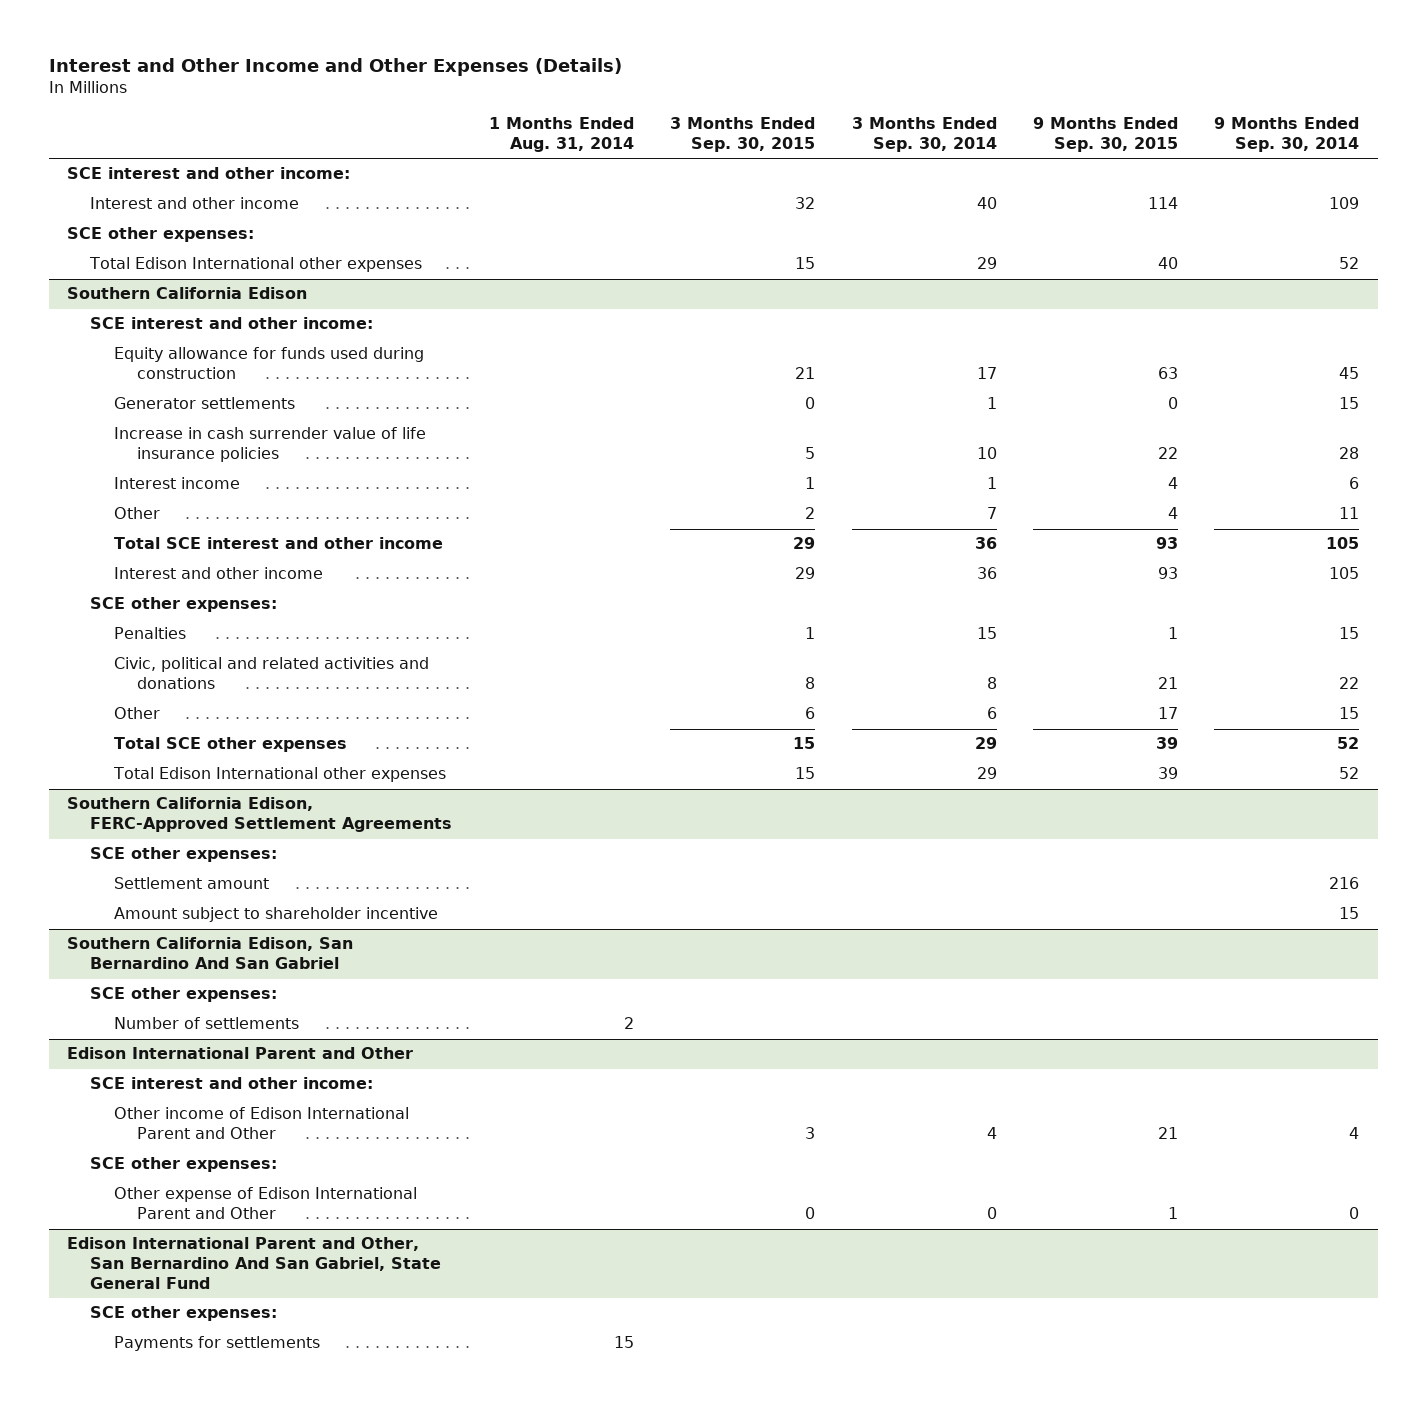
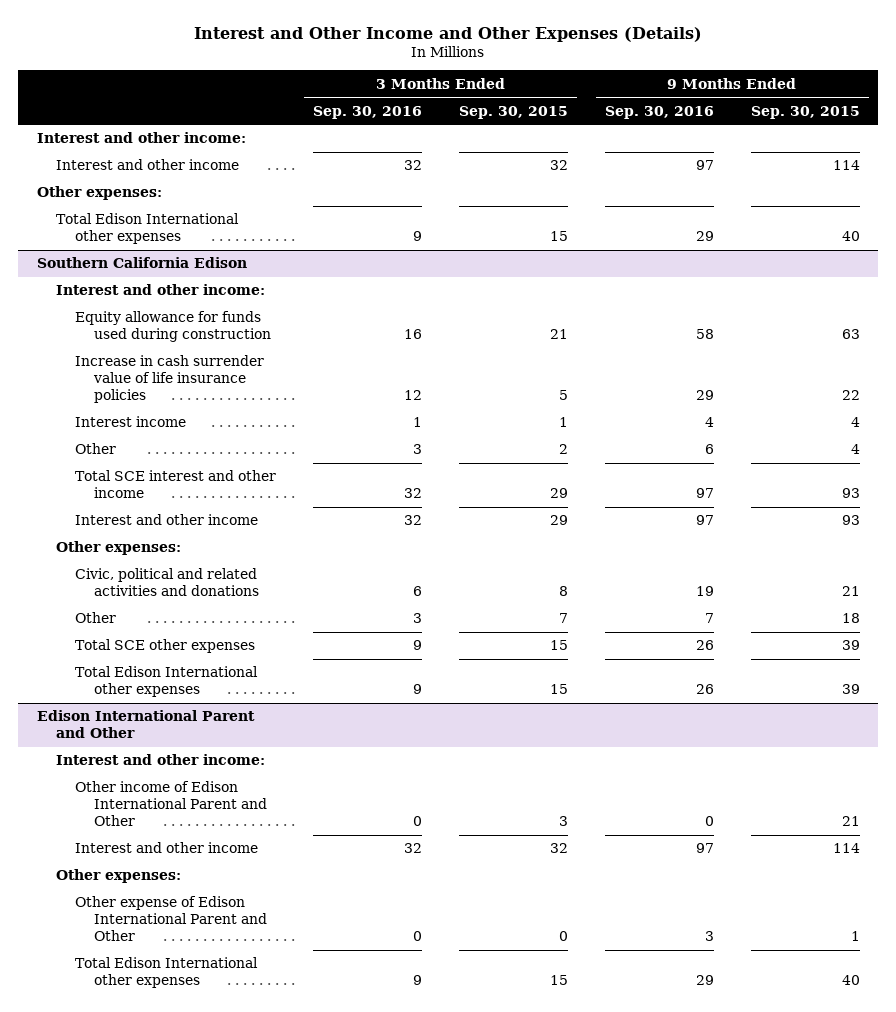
[488,117,634,152] 1 Months Ended Aug. 31, 2014 -> none
[851,117,997,152] 3 Months Ended Sep. 30, 2014 -> none
[1214,117,1360,152] 9 Months Ended Sep. 30, 2014 -> none
none -> [313,105,423,119] Sep. 30, 2016
none -> [604,105,714,119] Sep. 30, 2016
[66,167,350,180] SCE interest and other income: -> [36,132,246,144] Interest and other income:
[66,227,254,243] SCE other expenses: -> [36,186,162,201] Other expenses:
[90,317,374,330] SCE interest and other income: -> [55,284,265,296] Interest and other income:
[113,397,295,410] Generator settlements -> none
[113,627,186,640] Penalties -> none
[90,597,278,613] SCE other expenses: -> [55,541,181,556] Other expenses:
[805,707,816,720] 6 -> [559,613,569,624] 7
[1157,707,1178,720] 17 -> [841,613,860,624] 18
[66,797,453,833] Southern California Edison, FERC-Approved Settlement Agreements -> none
[90,847,278,863] SCE other expenses: -> none
[113,877,269,890] Settlement amount -> none
[113,907,438,923] Amount subject to shareholder incentive -> none
[66,937,353,970] Southern California Edison, San Bernardino And San Gabriel -> none
[90,987,278,1003] SCE other expenses: -> none
[113,1017,299,1030] Number of settlements -> none
[90,1077,374,1090] SCE interest and other income: -> [55,754,265,766] Interest and other income:
none -> [75,842,259,854] Interest and other income
[90,1157,278,1173] SCE other expenses: -> [55,869,181,884] Other expenses:
[66,1237,442,1290] Edison International Parent and Other, San Bernardino And San Gabriel, State General Fund -> none
[90,1306,278,1322] SCE other expenses: -> none
[113,1336,320,1352] Payments for settlements -> none
none -> [75,957,259,989] Total Edison International other expenses

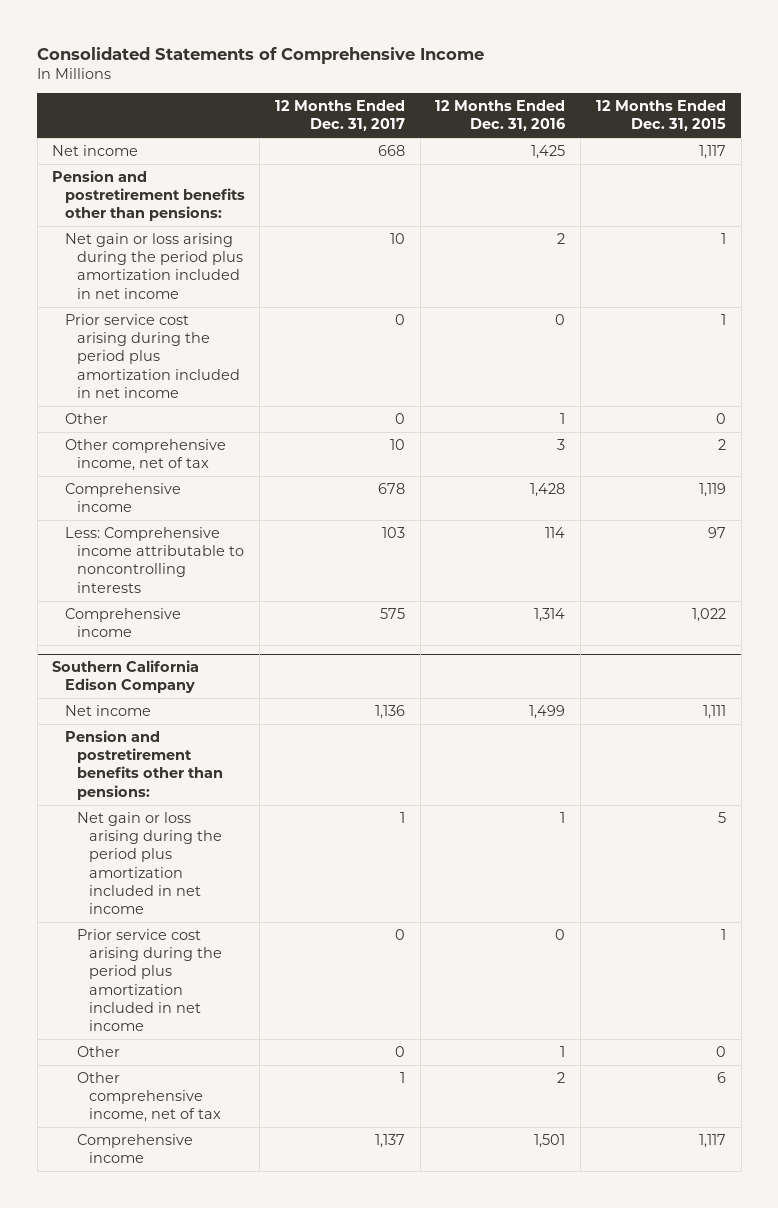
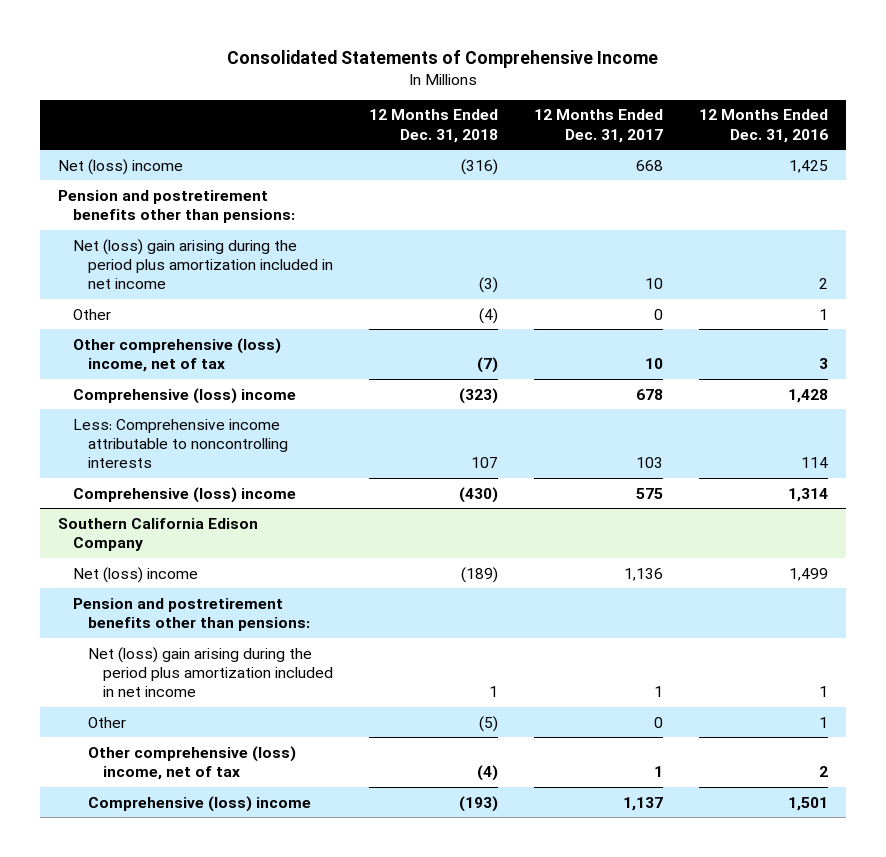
[595,100,726,132] 12 Months Ended Dec. 31, 2015 -> none
none -> [369,109,499,143] 12 Months Ended Dec. 31, 2018
[52,144,139,156] Net income -> [58,158,184,175] Net (loss) income
[64,313,240,398] Prior service cost arising during the period plus amortization included in net income -> none
[64,232,243,299] Net gain or loss arising during the period plus amortization included in net income -> [73,238,334,289] Net (loss) gain arising during the period plus amortization included in net income
[64,438,226,472] Other comprehensive income, net of tax -> [73,337,282,372] Other comprehensive (loss) income, net of tax
[64,482,181,513] Comprehensive income -> [73,387,297,404] Comprehensive (loss) income
[64,607,181,638] Comprehensive income -> [73,486,297,503] Comprehensive (loss) income
[64,704,151,716] Net income -> [73,566,199,583] Net (loss) income
[76,928,223,1032] Prior service cost arising during the period plus amortization included in net income -> none
[76,811,223,915] Net gain or loss arising during the period plus amortization included in net income -> [88,646,334,697] Net (loss) gain arising during the period plus amortization included in net income
[76,1071,222,1123] Other comprehensive income, net of tax -> [88,745,297,780] Other comprehensive (loss) income, net of tax
[76,1133,193,1164] Comprehensive income -> [88,795,312,812] Comprehensive (loss) income

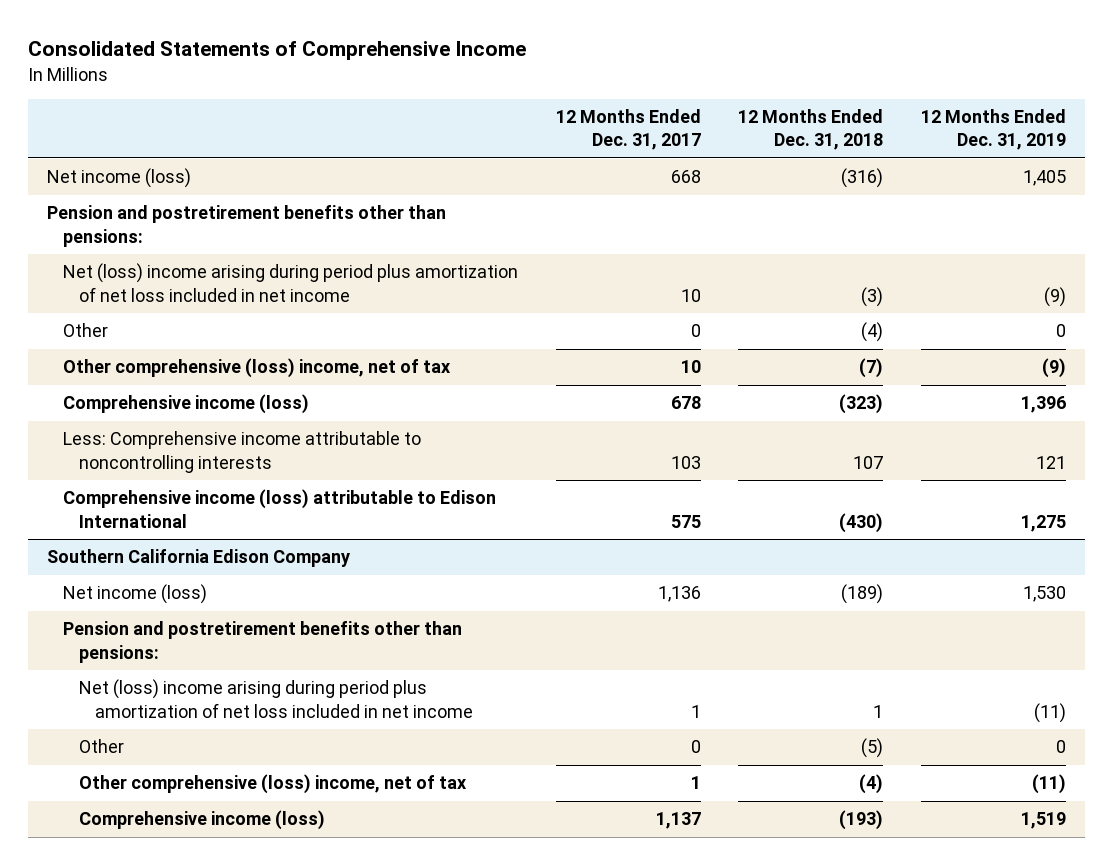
[699,109,829,143] 12 Months Ended Dec. 31, 2016 -> none
none -> [921,109,1067,151] 12 Months Ended Dec. 31, 2019
[58,158,184,175] Net (loss) income -> [47,168,192,189] Net income (loss)
[73,238,334,289] Net (loss) gain arising during the period plus amortization included in net income -> [62,263,518,302] Net (loss) income arising during period plus amortization of net loss included in net income
[73,387,297,404] Comprehensive (loss) income -> [62,394,309,415] Comprehensive income (loss)
[73,486,297,503] Comprehensive (loss) income -> [62,489,496,528] Comprehensive income (loss) attributable to Edison International
[73,566,199,583] Net (loss) income -> [62,584,207,605] Net income (loss)
[88,646,334,697] Net (loss) gain arising during the period plus amortization included in net income -> [78,679,473,718] Net (loss) income arising during period plus amortization of net loss included in net income
[88,795,312,812] Comprehensive (loss) income -> [78,810,325,831] Comprehensive income (loss)

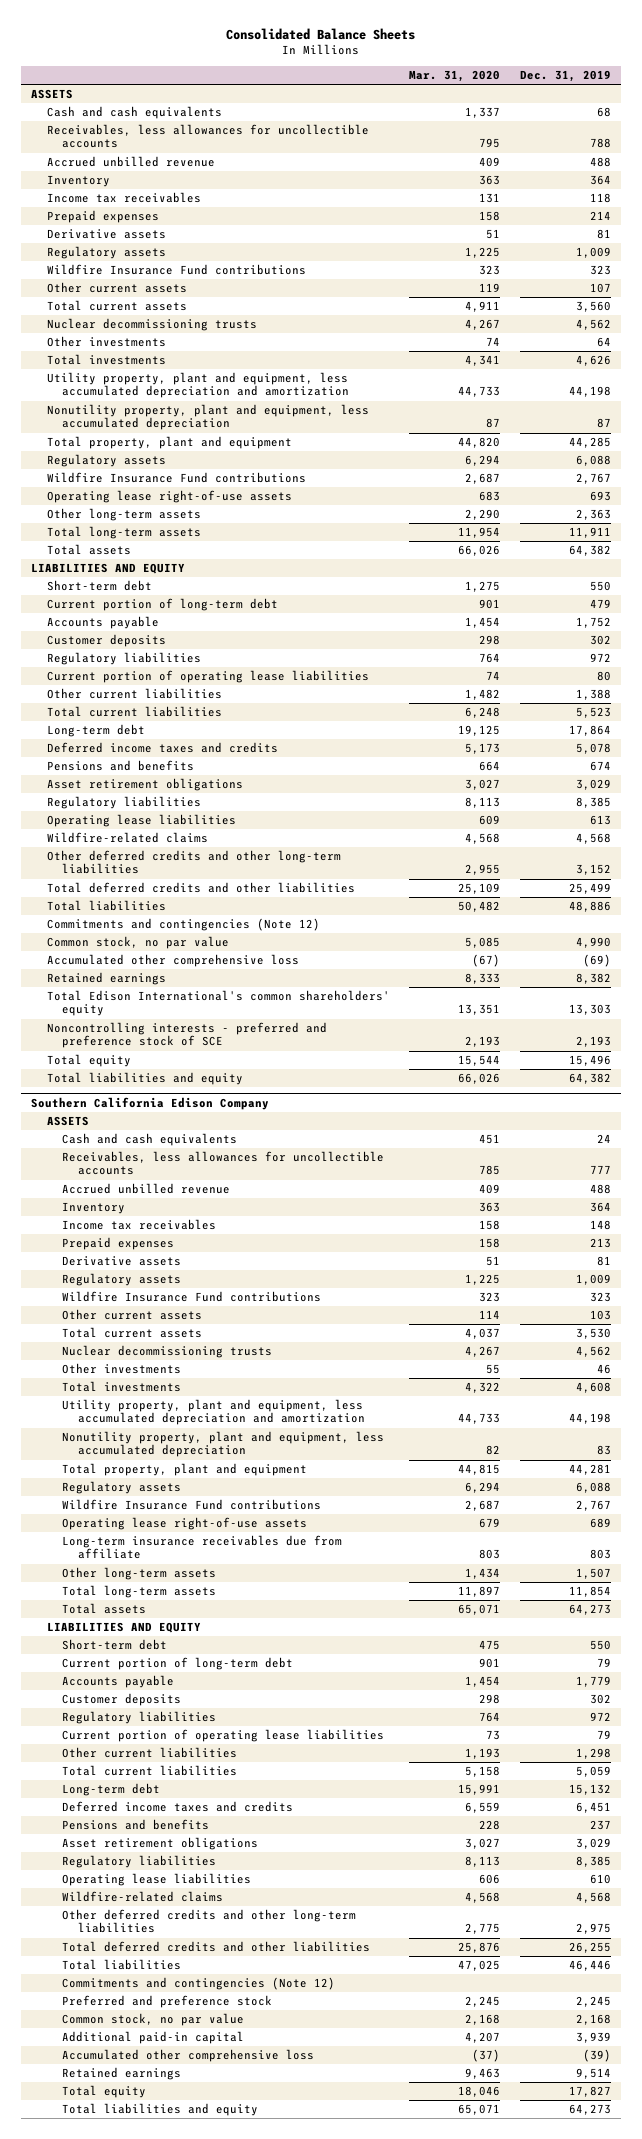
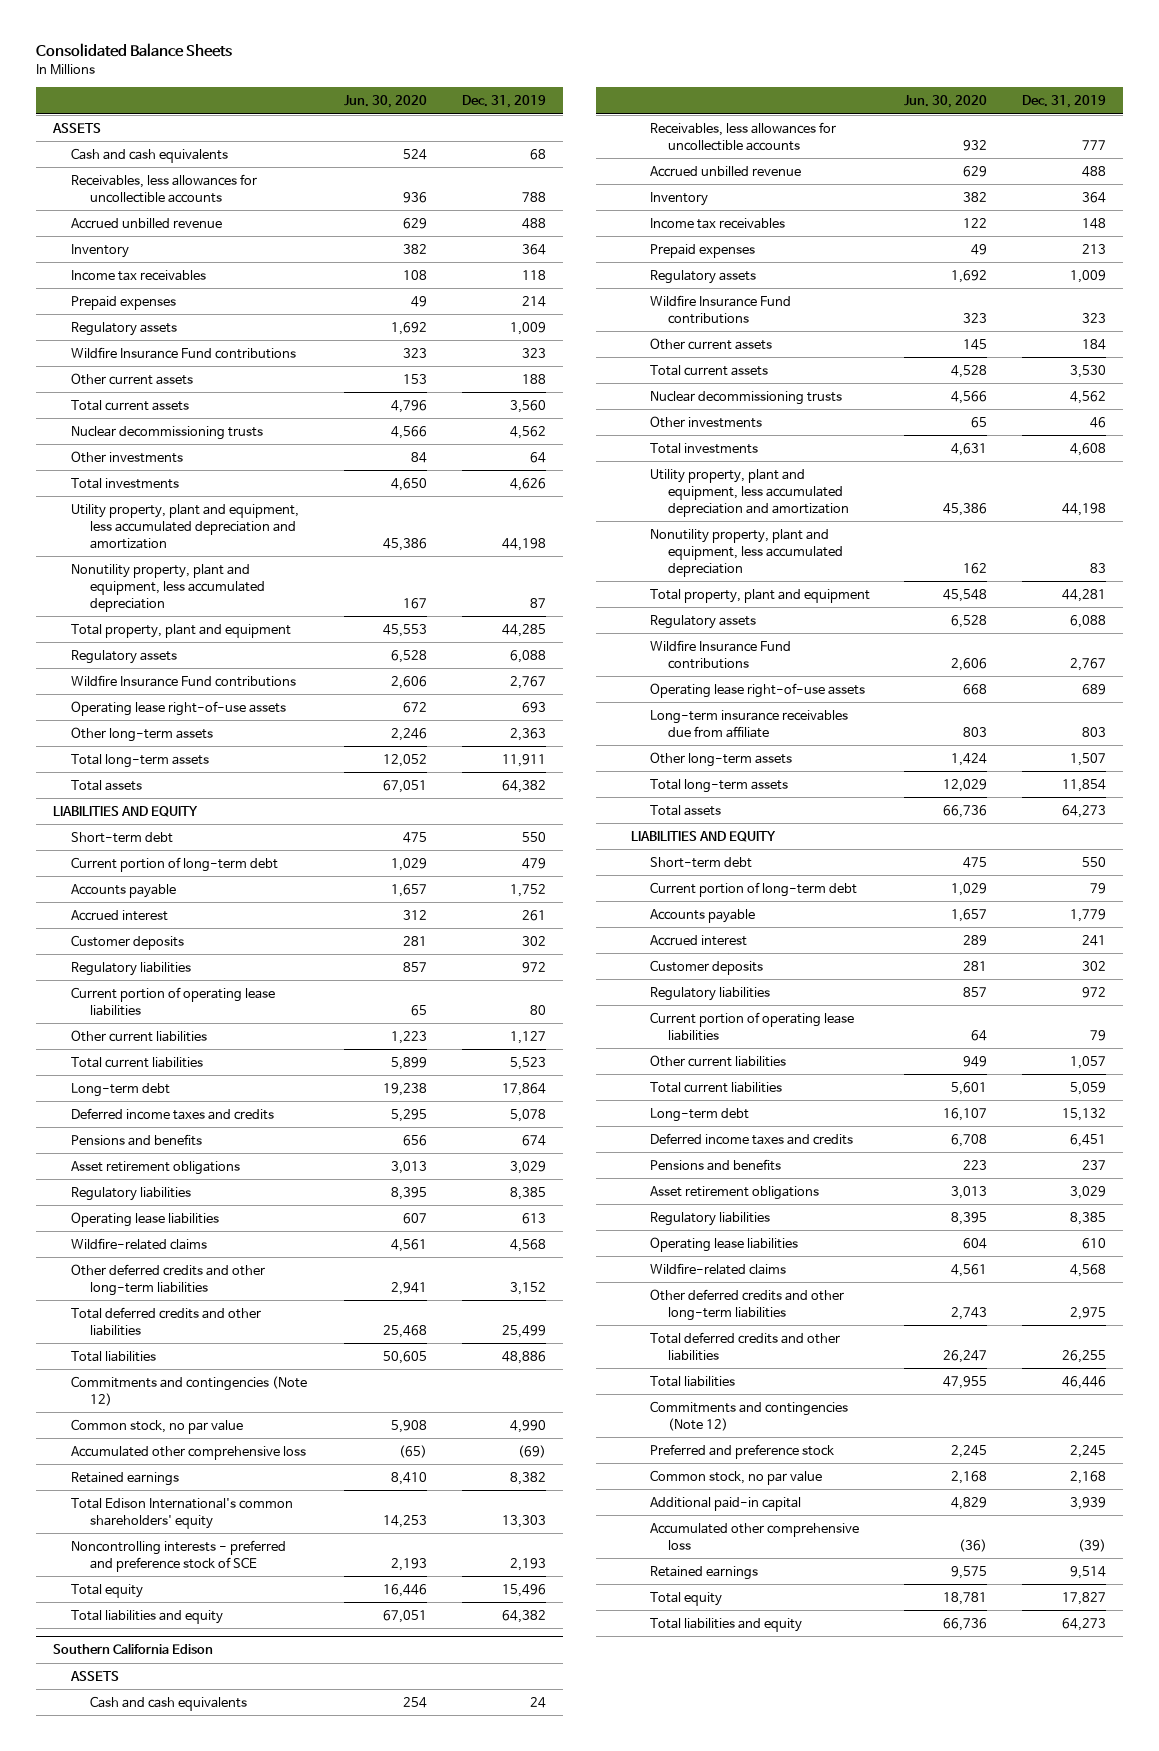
[409,70,501,83] Mar. 31, 2020 -> none
none -> [344,95,428,109] Jun. 30, 2020
[46,229,166,240] Derivative assets -> none
[590,283,612,294] 107 -> [521,373,546,384] 188
none -> [71,909,169,921] Accrued interest
[576,689,612,701] 1,388 -> [509,1030,546,1044] 1,127
[30,1096,269,1110] Southern California Edison Company -> [53,1643,214,1655] Southern California Edison
[62,1256,182,1267] Derivative assets -> none
[590,1310,612,1321] 103 -> [1081,338,1106,350] 184
none -> [649,934,747,946] Accrued interest
[576,1748,612,1760] 1,298 -> [1069,1055,1106,1069] 1,057

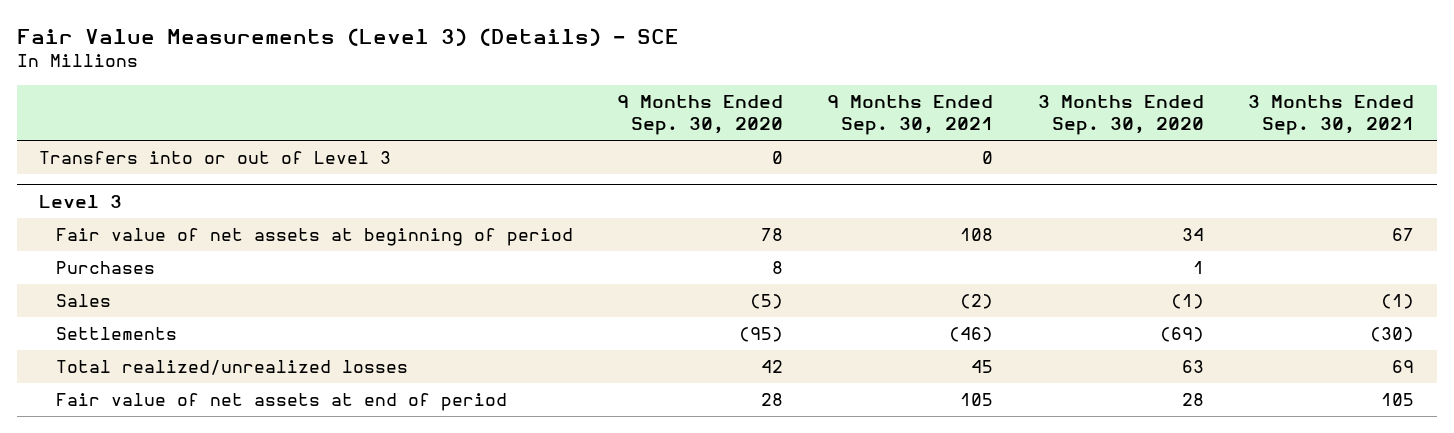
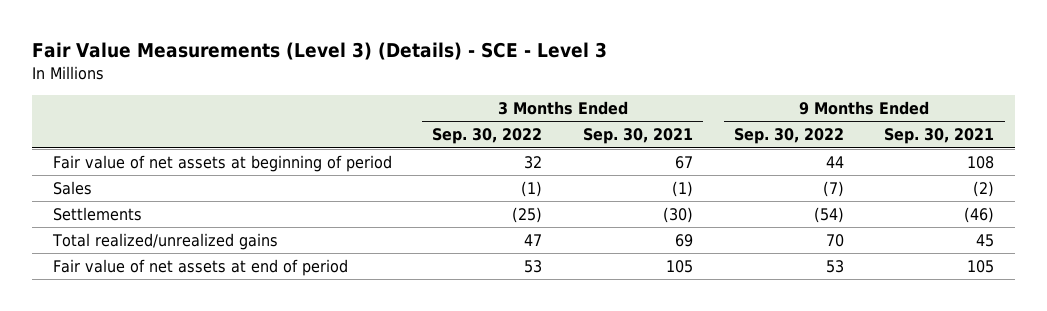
[17,28,680,47] Fair Value Measurements (Level 3) (Details) - SCE -> [32,42,608,61] Fair Value Measurements (Level 3) (Details) - SCE - Level 3
[617,95,784,135] 9 Months Ended Sep. 30, 2020 -> none
[1037,95,1204,135] 3 Months Ended Sep. 30, 2020 -> none
none -> [432,128,543,145] Sep. 30, 2022
none -> [733,128,844,145] Sep. 30, 2022
[39,151,392,165] Transfers into or out of Level 3 -> none
[39,195,123,209] Level 3 -> none
[55,261,155,275] Purchases -> none
[55,360,408,376] Total realized/unrealized losses -> [51,232,278,250] Total realized/unrealized gains

